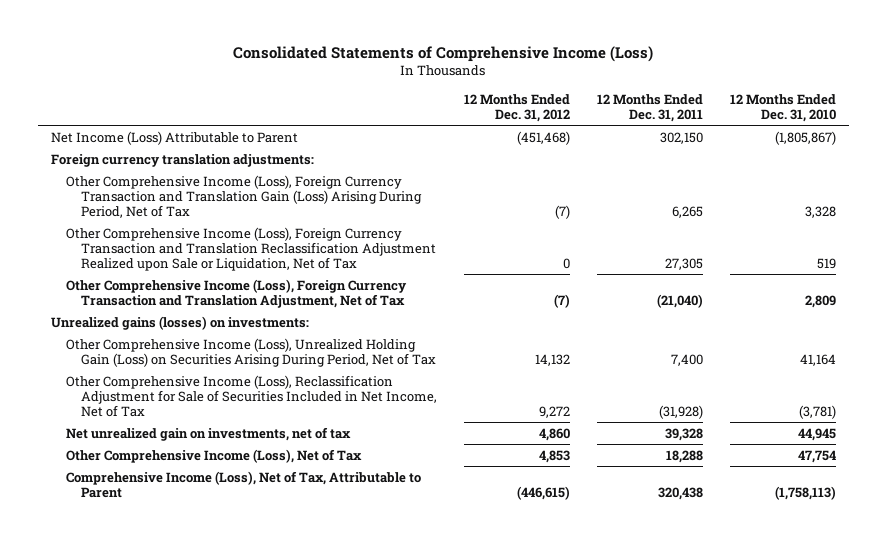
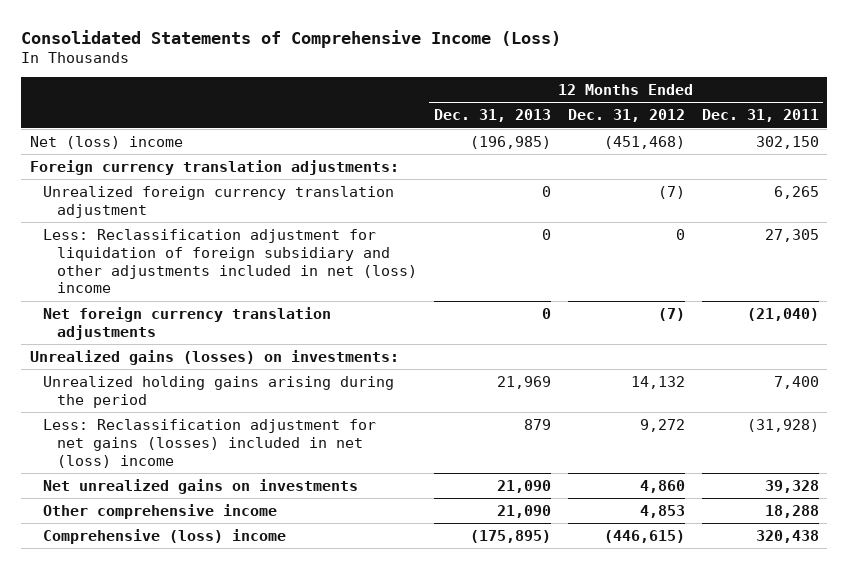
[729,93,836,122] 12 Months Ended Dec. 31, 2010 -> none
none -> [433,109,551,123] Dec. 31, 2013
[50,130,298,145] Net Income (Loss) Attributable to Parent -> [29,135,183,149] Net (loss) income
[66,174,423,218] Other Comprehensive Income (Loss), Foreign Currency Transaction and Translation Gain (Loss) Arising During Period, Net of Tax -> [43,185,395,218] Unrealized foreign currency translation adjustment
[66,226,437,271] Other Comprehensive Income (Loss), Foreign Currency Transaction and Translation Reclassification Adjustment Realized upon Sale or Liquidation, Net of Tax -> [43,228,417,294] Less: Reclassification adjustment for liquidation of foreign subsidiary and other adjustments included in net (loss) income
[66,278,408,308] Other Comprehensive Income (Loss), Foreign Currency Transaction and Translation Adjustment, Net of Tax -> [43,306,332,340] Net foreign currency translation adjustments
[66,337,437,367] Other Comprehensive Income (Loss), Unrealized Holding Gain (Loss) on Securities Arising During Period, Net of Tax -> [43,375,395,408] Unrealized holding gains arising during the period
[66,374,438,417] Other Comprehensive Income (Loss), Reclassification Adjustment for Sale of Securities Included in Net Income, Net of Tax -> [43,418,377,468] Less: Reclassification adjustment for net gains (losses) included in net (loss) income
[66,426,352,441] Net unrealized gain on investments, net of tax -> [43,478,359,494] Net unrealized gains on investments
[66,448,363,463] Other Comprehensive Income (Loss), Net of Tax -> [43,503,278,519] Other comprehensive income
[66,470,422,498] Comprehensive Income (Loss), Net of Tax, Attributable to Parent -> [43,528,287,544] Comprehensive (loss) income

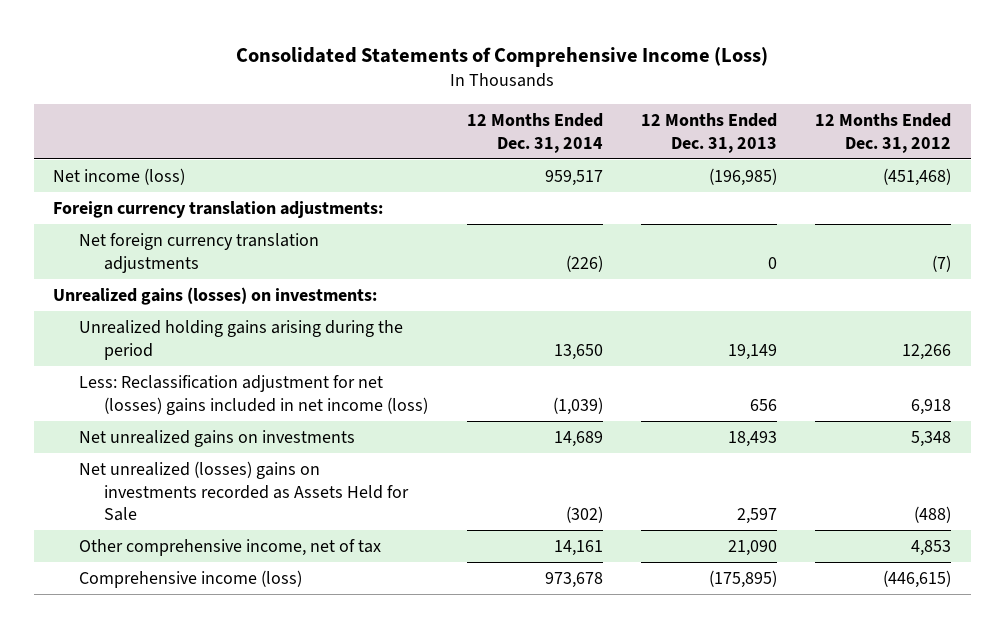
[701,109,819,123] Dec. 31, 2011 -> none
none -> [466,112,603,153] 12 Months Ended Dec. 31, 2014
[29,135,183,149] Net (loss) income -> [53,167,186,185] Net income (loss)
[43,185,395,218] Unrealized foreign currency translation adjustment -> none
[43,228,417,294] Less: Reclassification adjustment for liquidation of foreign subsidiary and other adjustments included in net (loss) income -> none
[496,375,551,389] 21,969 -> [728,343,778,360] 19,149
[630,375,685,389] 14,132 -> [902,343,952,360] 12,266
[43,418,377,468] Less: Reclassification adjustment for net gains (losses) included in net (loss) income -> [78,374,429,415] Less: Reclassification adjustment for net (losses) gains included in net income (loss)
[523,418,551,430] 879 -> [750,398,778,411] 656
[639,418,685,432] 9,272 -> [911,398,952,415] 6,918
[496,479,551,493] 21,090 -> [728,430,778,447] 18,493
[639,479,685,493] 4,860 -> [911,430,952,447] 5,348
none -> [78,460,410,522] Net unrealized (losses) gains on investments recorded as Assets Held for Sale
[43,503,278,519] Other comprehensive income -> [78,538,381,556] Other comprehensive income, net of tax
[43,528,287,544] Comprehensive (loss) income -> [78,569,302,588] Comprehensive income (loss)

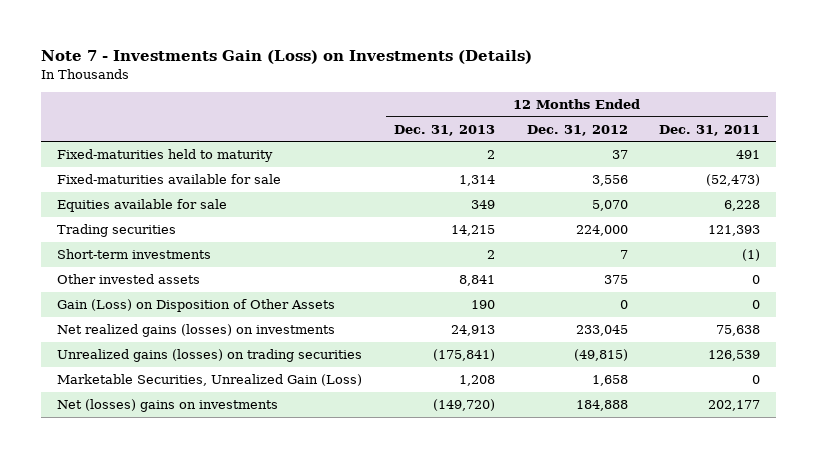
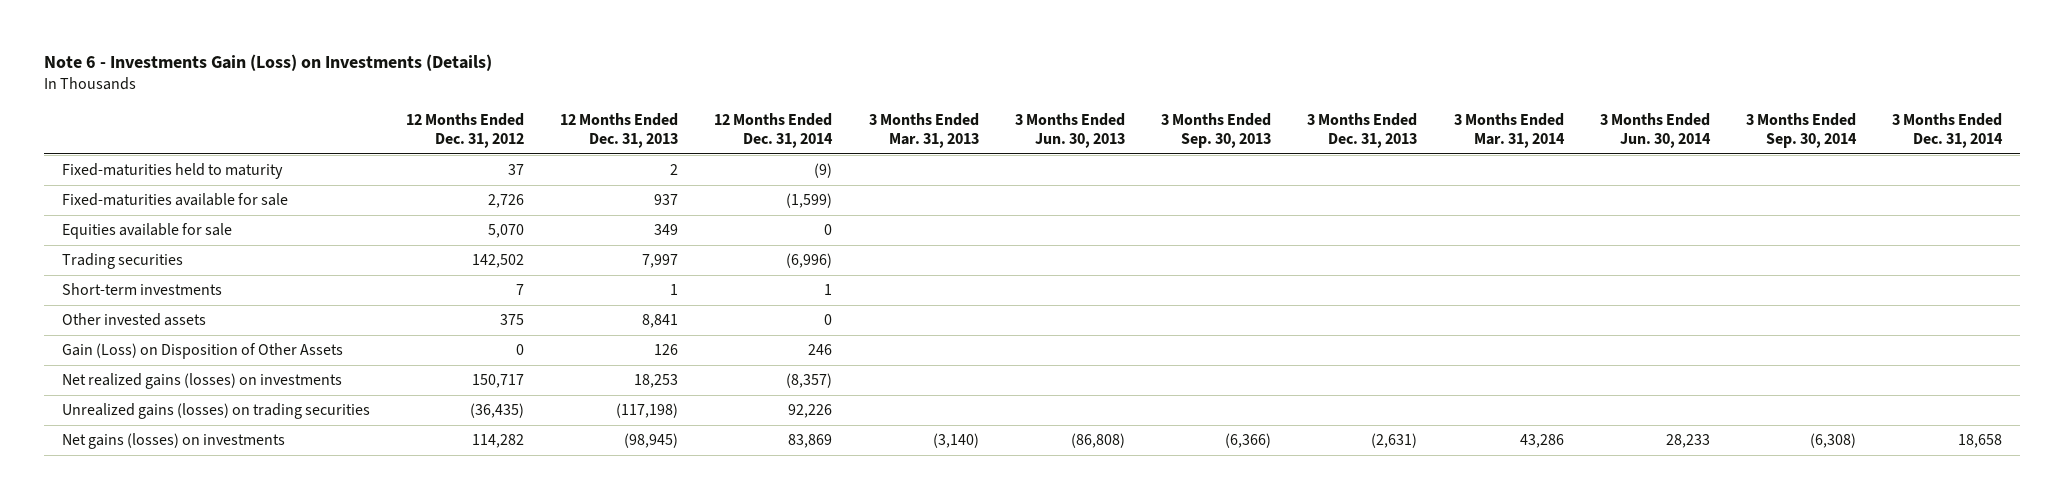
[41,50,533,65] Note 7 - Investments Gain (Loss) on Investments (Details) -> [43,54,492,72] Note 6 - Investments Gain (Loss) on Investments (Details)
[659,124,761,136] Dec. 31, 2011 -> none
none -> [714,113,834,149] 12 Months Ended Dec. 31, 2014
none -> [868,113,979,149] 3 Months Ended Mar. 31, 2013
none -> [1014,113,1125,149] 3 Months Ended Jun. 30, 2013
none -> [1161,113,1272,149] 3 Months Ended Sep. 30, 2013
none -> [1307,113,1418,149] 3 Months Ended Dec. 31, 2013
none -> [1453,113,1565,149] 3 Months Ended Mar. 31, 2014
none -> [1599,113,1711,149] 3 Months Ended Jun. 30, 2014
none -> [1745,113,1857,149] 3 Months Ended Sep. 30, 2014
none -> [1892,113,2004,149] 3 Months Ended Dec. 31, 2014
[458,175,495,187] 1,314 -> [654,194,679,206] 937
[591,175,628,187] 3,556 -> [487,194,524,209] 2,726
[450,225,495,237] 14,215 -> [642,254,679,269] 7,997
[575,225,628,237] 224,000 -> [471,254,524,269] 142,502
[486,250,495,260] 2 -> [670,284,679,296] 1
[57,374,363,387] Marketable Securities, Unrealized Gain (Loss) -> none
[470,300,495,310] 190 -> [654,344,679,356] 126
[450,325,495,337] 24,913 -> [634,374,679,389] 18,253
[575,325,628,337] 233,045 -> [471,374,524,389] 150,717
[432,349,495,362] (175,841) -> [616,403,679,419] (117,198)
[573,349,628,362] (49,815) -> [469,403,524,419] (36,435)
[57,399,279,413] Net (losses) gains on investments -> [61,433,285,450] Net gains (losses) on investments
[432,399,495,412] (149,720) -> [624,433,679,449] (98,945)
[575,400,628,412] 184,888 -> [471,434,524,449] 114,282

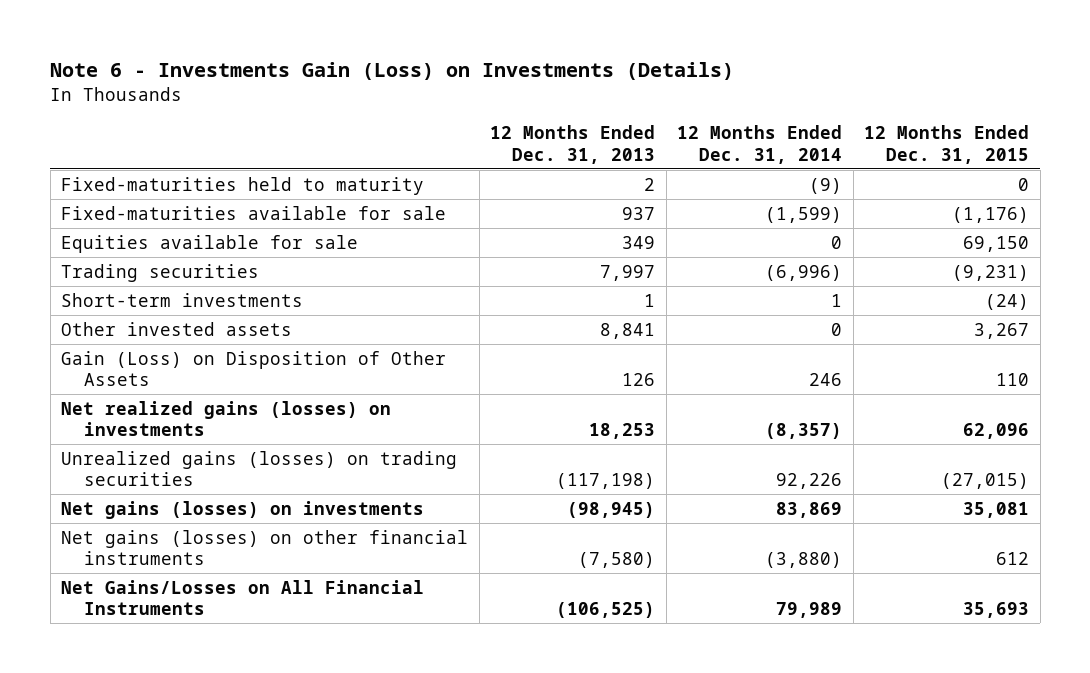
[405,113,524,149] 12 Months Ended Dec. 31, 2012 -> none
[868,113,979,149] 3 Months Ended Mar. 31, 2013 -> none
[1014,113,1125,149] 3 Months Ended Jun. 30, 2013 -> none
[1161,113,1272,149] 3 Months Ended Sep. 30, 2013 -> none
[1307,113,1418,149] 3 Months Ended Dec. 31, 2013 -> none
[1453,113,1565,149] 3 Months Ended Mar. 31, 2014 -> none
[1599,113,1711,149] 3 Months Ended Jun. 30, 2014 -> none
[1745,113,1857,149] 3 Months Ended Sep. 30, 2014 -> none
[1892,113,2004,149] 3 Months Ended Dec. 31, 2014 -> none
none -> [864,125,1030,164] 12 Months Ended Dec. 31, 2015
none -> [61,529,469,566] Net gains (losses) on other financial instruments
none -> [61,579,425,616] Net Gains/Losses on All Financial Instruments

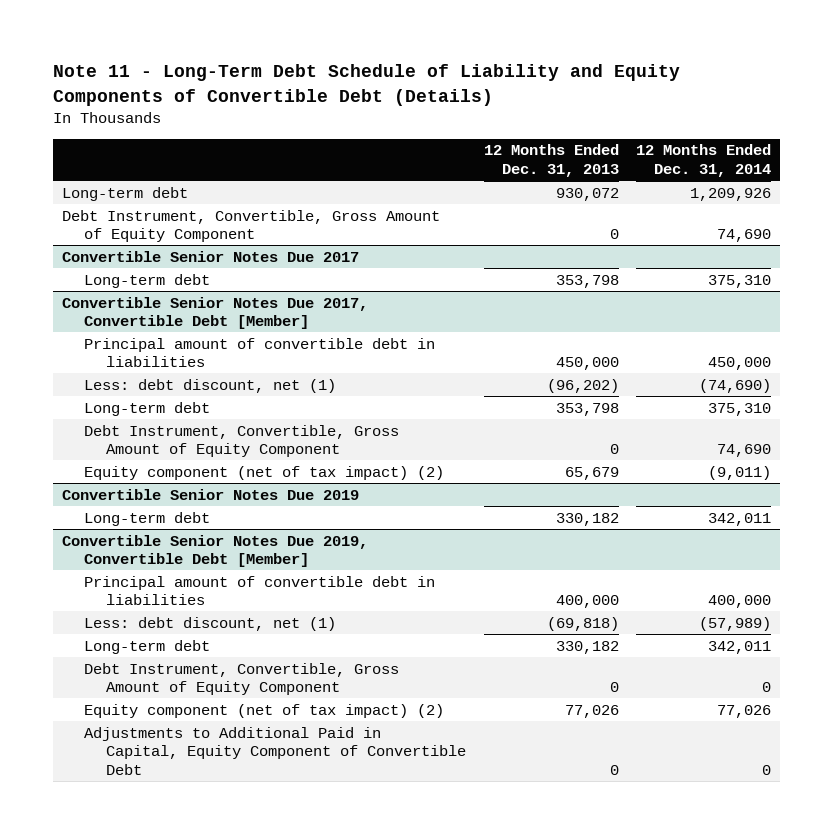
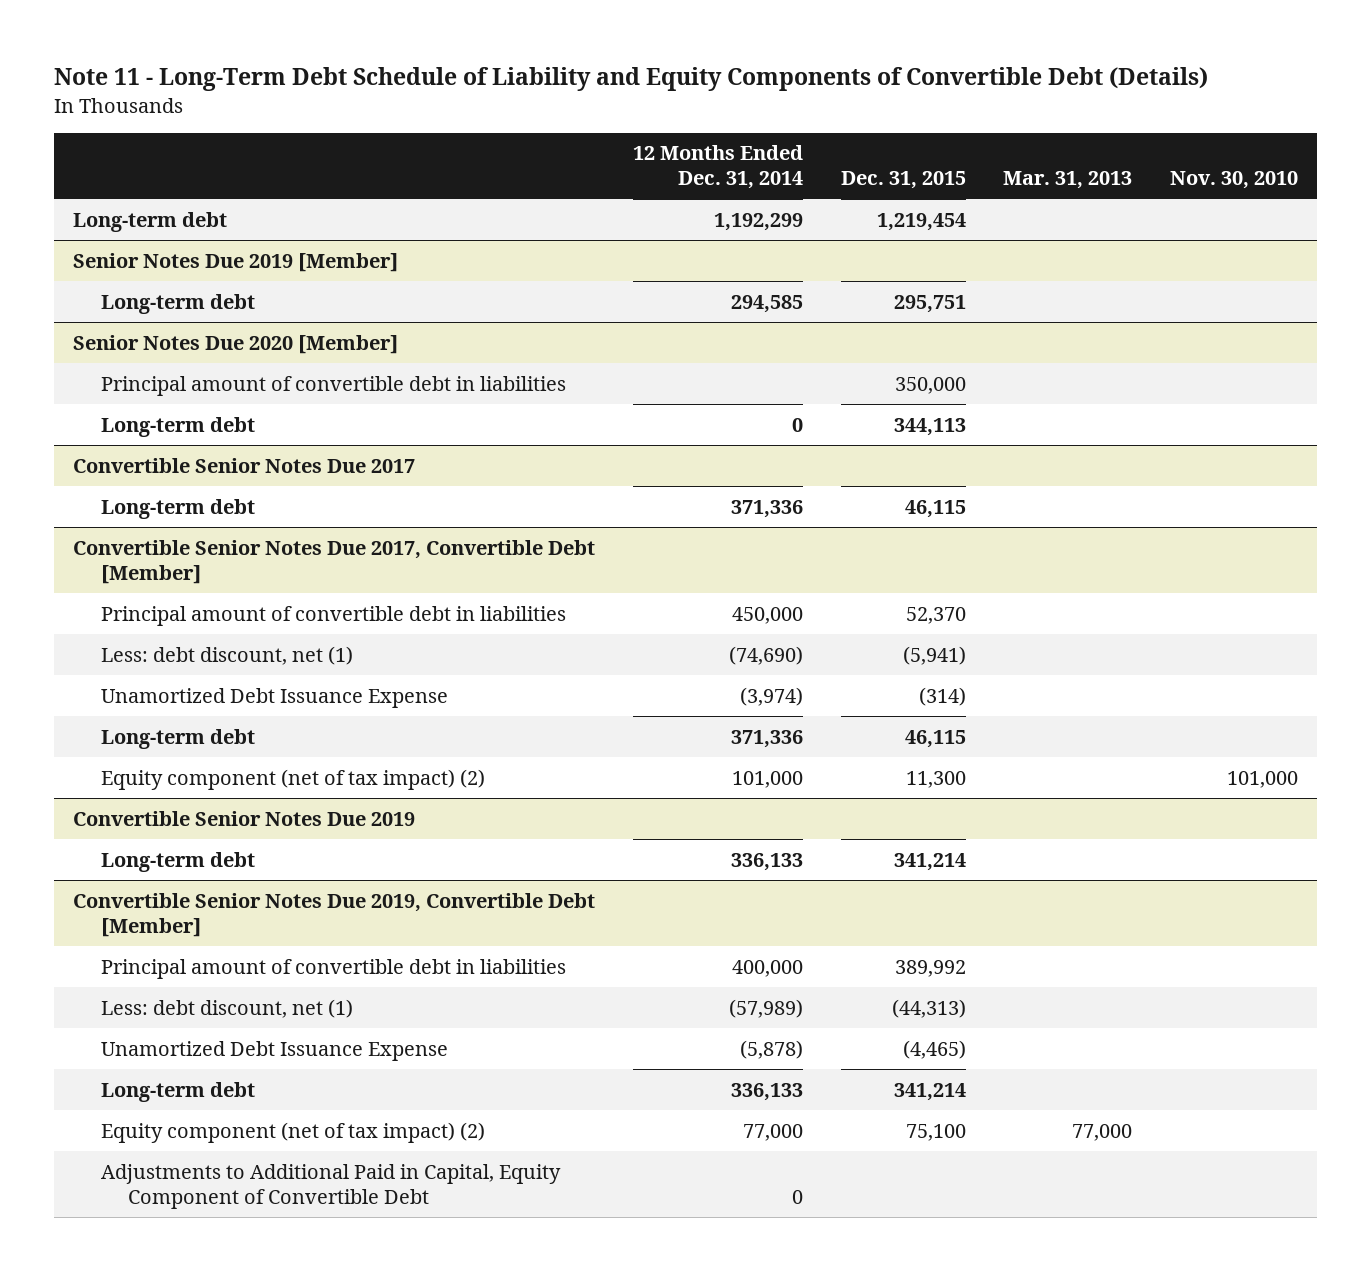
[483,144,619,177] 12 Months Ended Dec. 31, 2013 -> none
none -> [840,171,966,190] Dec. 31, 2015
none -> [1003,171,1133,190] Mar. 31, 2013
none -> [1170,171,1299,190] Nov. 30, 2010
[61,209,440,243] Debt Instrument, Convertible, Gross Amount of Equity Component -> none
[690,187,772,201] 1,209,926 -> [713,212,803,231] 1,192,299
none -> [72,252,398,272] Senior Notes Due 2019 [Member]
none -> [100,293,255,314] Long-term debt
none -> [72,334,398,354] Senior Notes Due 2020 [Member]
none -> [100,375,566,396] Principal amount of convertible debt in liabilities
none -> [100,416,255,437] Long-term debt
[708,274,772,288] 375,310 -> [730,499,803,518] 371,336
[83,424,399,458] Debt Instrument, Convertible, Gross Amount of Equity Component -> none
none -> [100,687,448,708] Unamortized Debt Issuance Expense
[708,402,772,416] 375,310 -> [730,729,803,748] 371,336
[708,465,772,480] (9,011) -> [731,770,803,788] 101,000
[708,512,772,526] 342,011 -> [730,852,803,871] 336,133
[83,662,399,696] Debt Instrument, Convertible, Gross Amount of Equity Component -> none
none -> [100,1040,448,1061] Unamortized Debt Issuance Expense
[708,640,772,654] 342,011 -> [730,1082,803,1101] 336,133
[717,704,772,718] 77,026 -> [742,1123,803,1141] 77,000

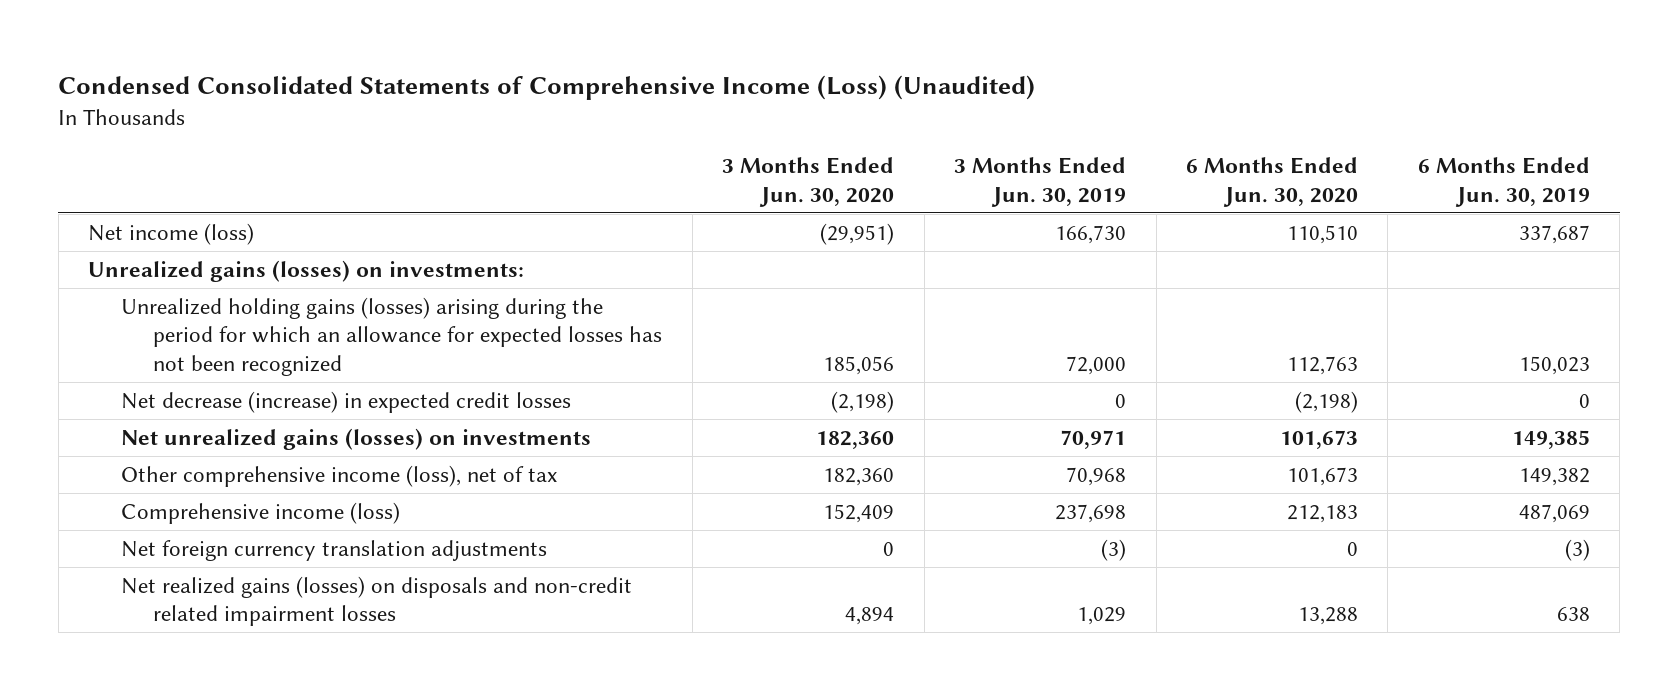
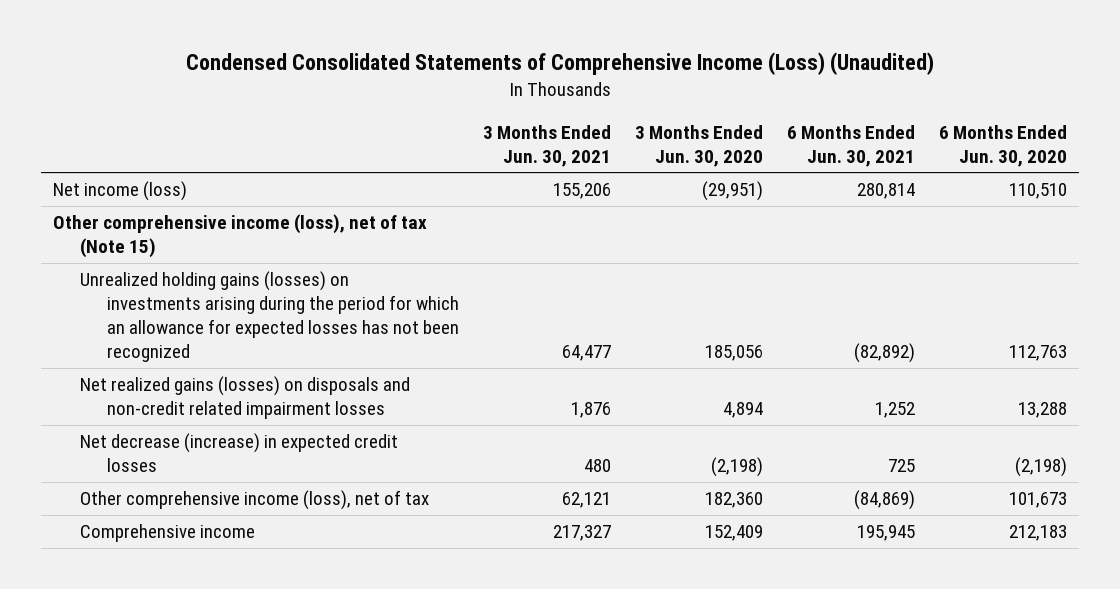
[954,157,1127,207] 3 Months Ended Jun. 30, 2019 -> none
[1417,157,1590,207] 6 Months Ended Jun. 30, 2019 -> none
none -> [483,124,612,167] 3 Months Ended Jun. 30, 2021
none -> [787,124,916,167] 6 Months Ended Jun. 30, 2021
[88,259,525,282] Unrealized gains (losses) on investments: -> [52,214,427,259] Other comprehensive income (loss), net of tax (Note 15)
[120,296,663,376] Unrealized holding gains (losses) arising during the period for which an allowance for expected losses has not been recognized -> [79,271,460,362] Unrealized holding gains (losses) on investments arising during the period for which an allowance for expected losses has not been recognized
[120,575,632,627] Net realized gains (losses) on disposals and non-credit related impairment losses -> [79,376,410,420] Net realized gains (losses) on disposals and non-credit related impairment losses
[120,427,591,450] Net unrealized gains (losses) on investments -> none
[120,539,547,561] Net foreign currency translation adjustments -> none
[120,501,400,524] Comprehensive income (loss) -> [79,524,255,543] Comprehensive income

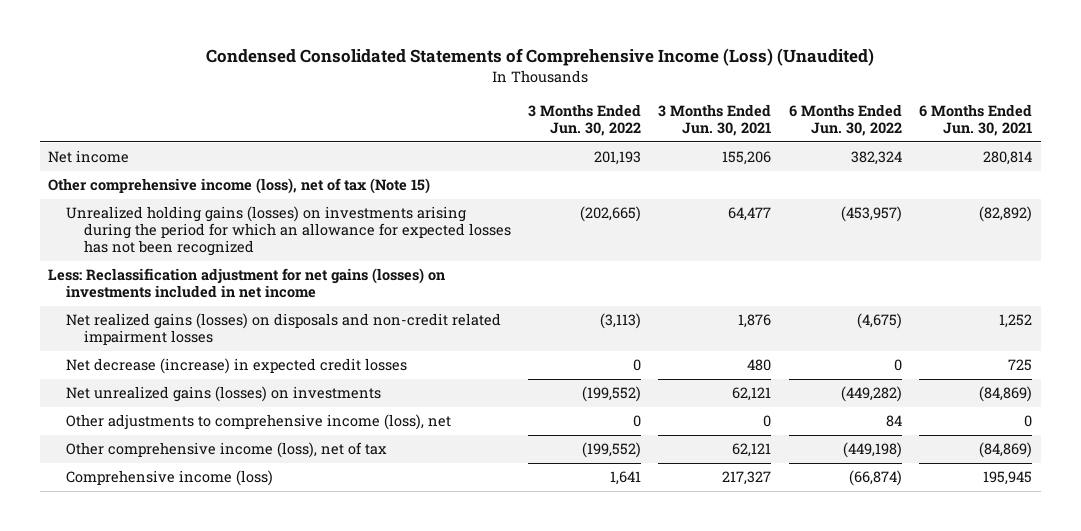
[635,124,764,167] 3 Months Ended Jun. 30, 2020 -> none
[939,124,1068,167] 6 Months Ended Jun. 30, 2020 -> none
none -> [528,104,642,137] 3 Months Ended Jun. 30, 2022
none -> [788,104,902,137] 6 Months Ended Jun. 30, 2022
[52,181,187,202] Net income (loss) -> [48,150,130,164] Net income
none -> [48,268,446,299] Less: Reclassification adjustment for net gains (losses) on investments included in net income
none -> [66,386,382,403] Net unrealized gains (losses) on investments
none -> [66,414,452,431] Other adjustments to comprehensive income (loss), net
[79,524,255,543] Comprehensive income -> [66,470,274,487] Comprehensive income (loss)

